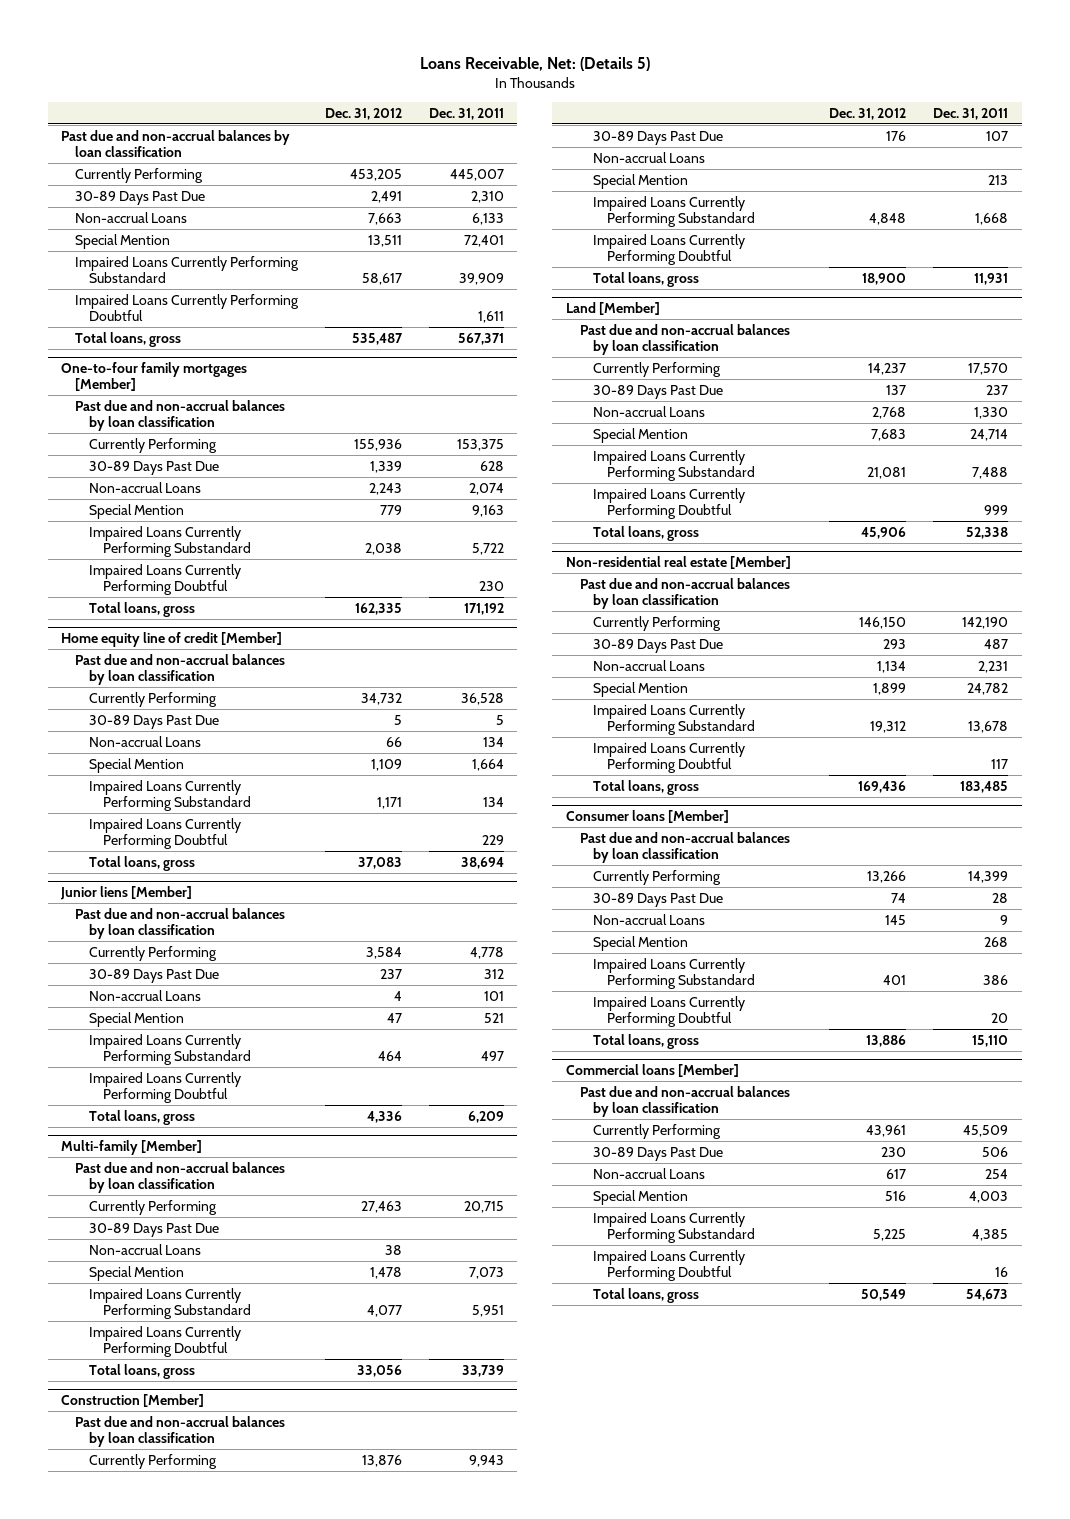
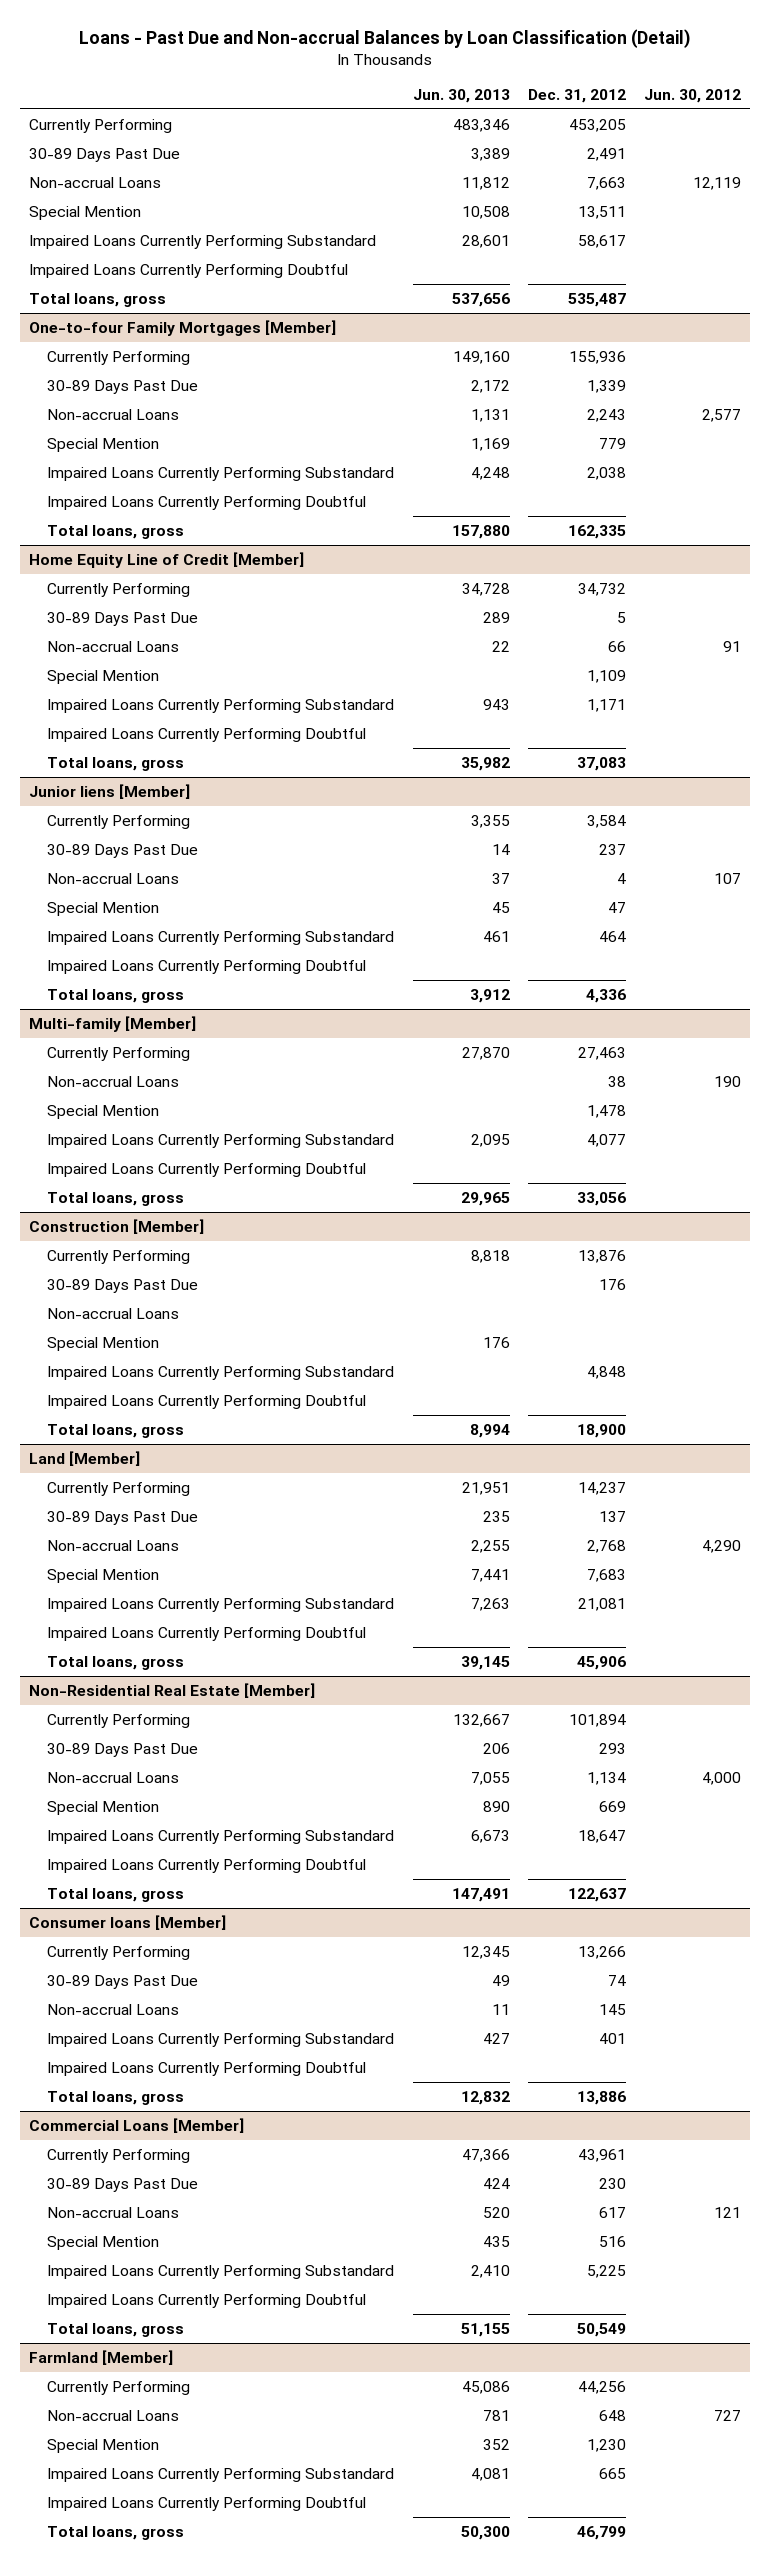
[419,57,650,72] Loans Receivable, Net: (Details 5) -> [79,28,692,48] Loans - Past Due and Non-accrual Balances by Loan Classification (Detail)
[428,107,504,120] Dec. 31, 2011 -> none
none -> [412,88,510,103] Jun. 30, 2013
none -> [644,88,742,103] Jun. 30, 2012
[61,129,291,157] Past due and non-accrual balances by loan classification -> none
[75,399,286,431] Past due and non-accrual balances by loan classification -> none
[61,361,248,391] One-to-four family mortgages [Member] -> [29,319,337,336] One-to-four Family Mortgages [Member]
[75,653,286,685] Past due and non-accrual balances by loan classification -> none
[61,631,283,647] Home equity line of credit [Member] -> [29,551,305,568] Home Equity Line of Credit [Member]
[75,907,286,939] Past due and non-accrual balances by loan classification -> none
[75,1161,286,1193] Past due and non-accrual balances by loan classification -> none
[88,1222,219,1237] 30-89 Days Past Due -> none
[75,1415,286,1447] Past due and non-accrual balances by loan classification -> none
[579,323,790,355] Past due and non-accrual balances by loan classification -> none
[579,577,790,609] Past due and non-accrual balances by loan classification -> none
[565,555,791,569] Non-residential real estate [Member] -> [29,1682,316,1698] Non-Residential Real Estate [Member]
[859,616,907,629] 146,150 -> [568,1713,626,1727] 101,894
[873,682,907,695] 1,899 -> [598,1800,626,1812] 669
[870,720,907,733] 19,312 -> [577,1829,626,1843] 18,647
[858,780,907,793] 169,436 -> [567,1887,626,1902] 122,637
[579,831,790,863] Past due and non-accrual balances by loan classification -> none
[593,935,689,951] Special Mention -> none
[579,1085,790,1117] Past due and non-accrual balances by loan classification -> none
[565,1063,739,1077] Commercial loans [Member] -> [29,2117,245,2133] Commercial Loans [Member]
none -> [29,2349,174,2365] Farmland [Member]
none -> [47,2380,191,2395] Currently Performing
none -> [47,2409,180,2421] Non-accrual Loans
none -> [47,2438,160,2453] Special Mention
none -> [47,2467,395,2482] Impaired Loans Currently Performing Substandard
none -> [47,2496,367,2511] Impaired Loans Currently Performing Doubtful
none -> [47,2525,185,2540] Total loans, gross

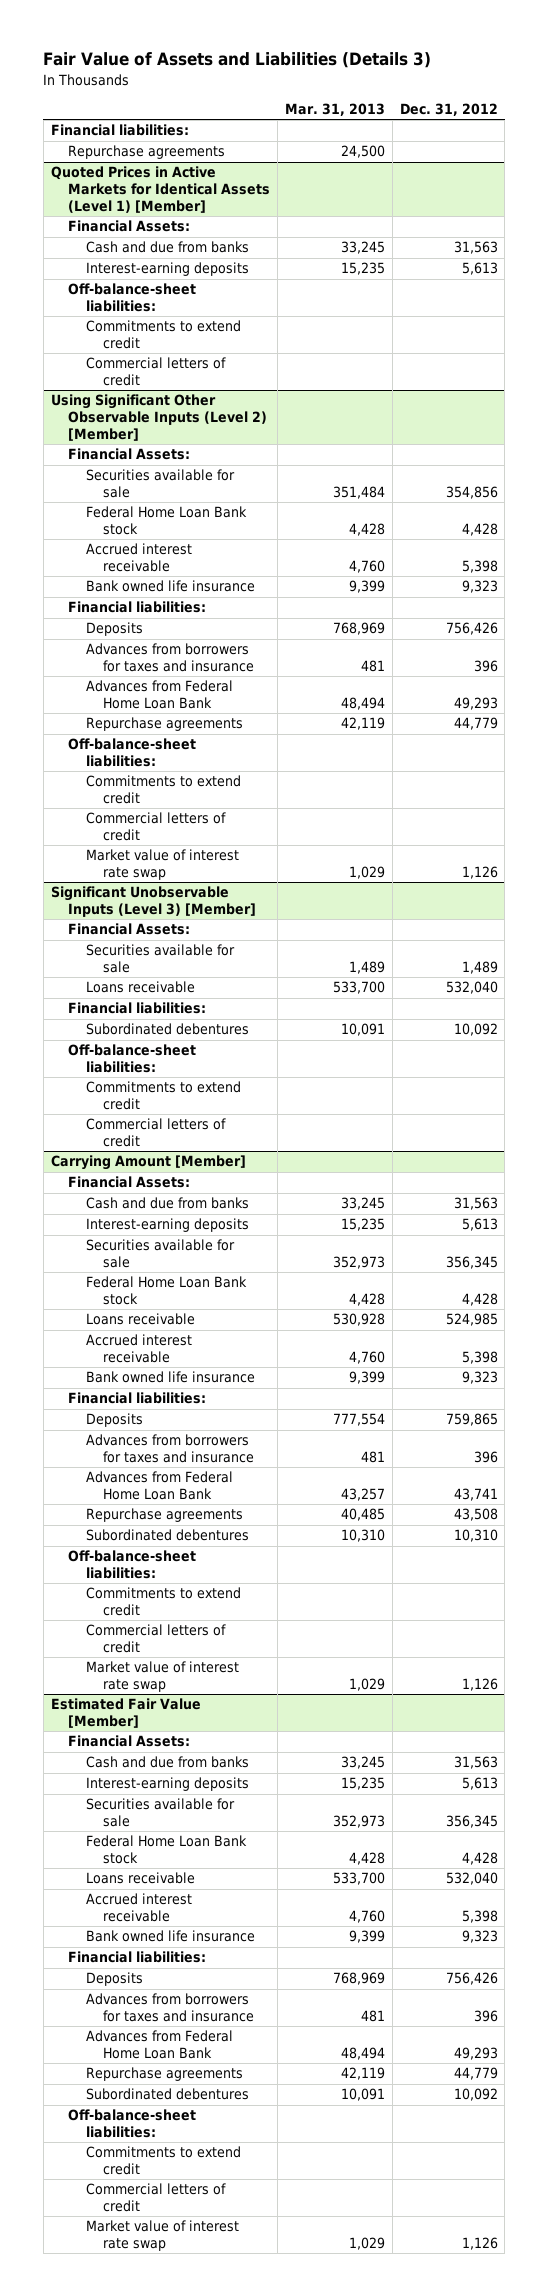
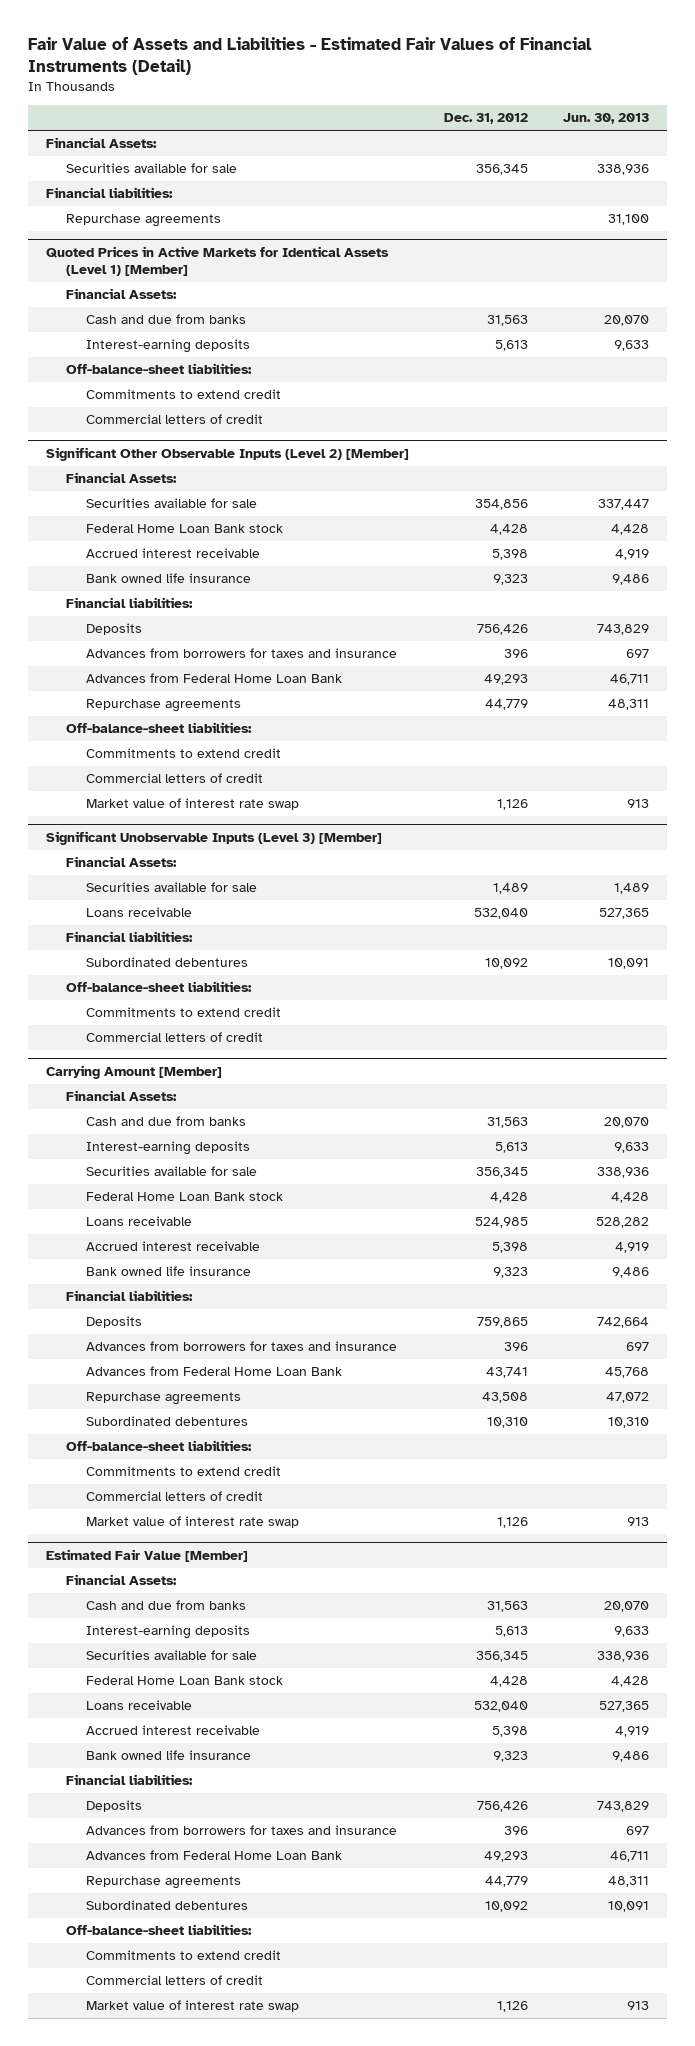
[43,52,432,69] Fair Value of Assets and Liabilities (Details 3) -> [27,36,592,75] Fair Value of Assets and Liabilities - Estimated Fair Values of Financial Instruments (Detail)
[284,103,385,117] Mar. 31, 2013 -> none
none -> [563,113,650,125] Jun. 30, 2013
none -> [45,137,157,149] Financial Assets:
none -> [65,163,237,174] Securities available for sale
[50,394,268,442] Using Significant Other Observable Inputs (Level 2) [Member] -> [45,447,409,462] Significant Other Observable Inputs (Level 2) [Member]

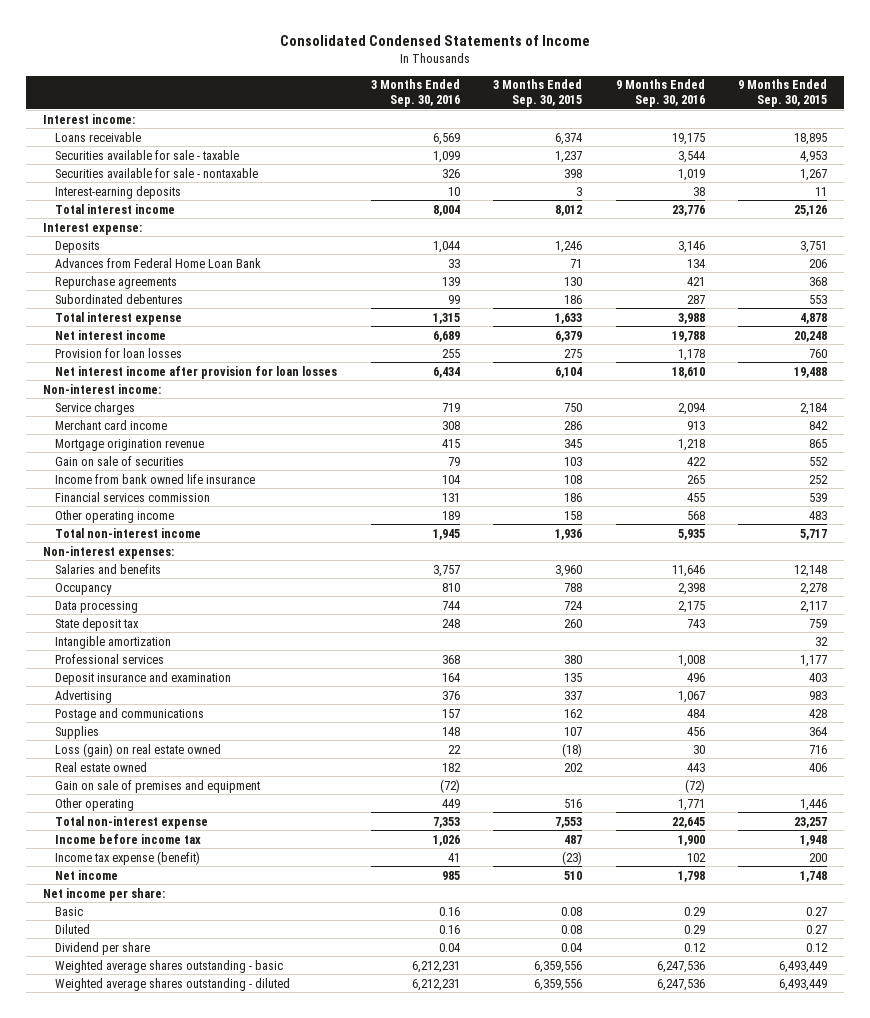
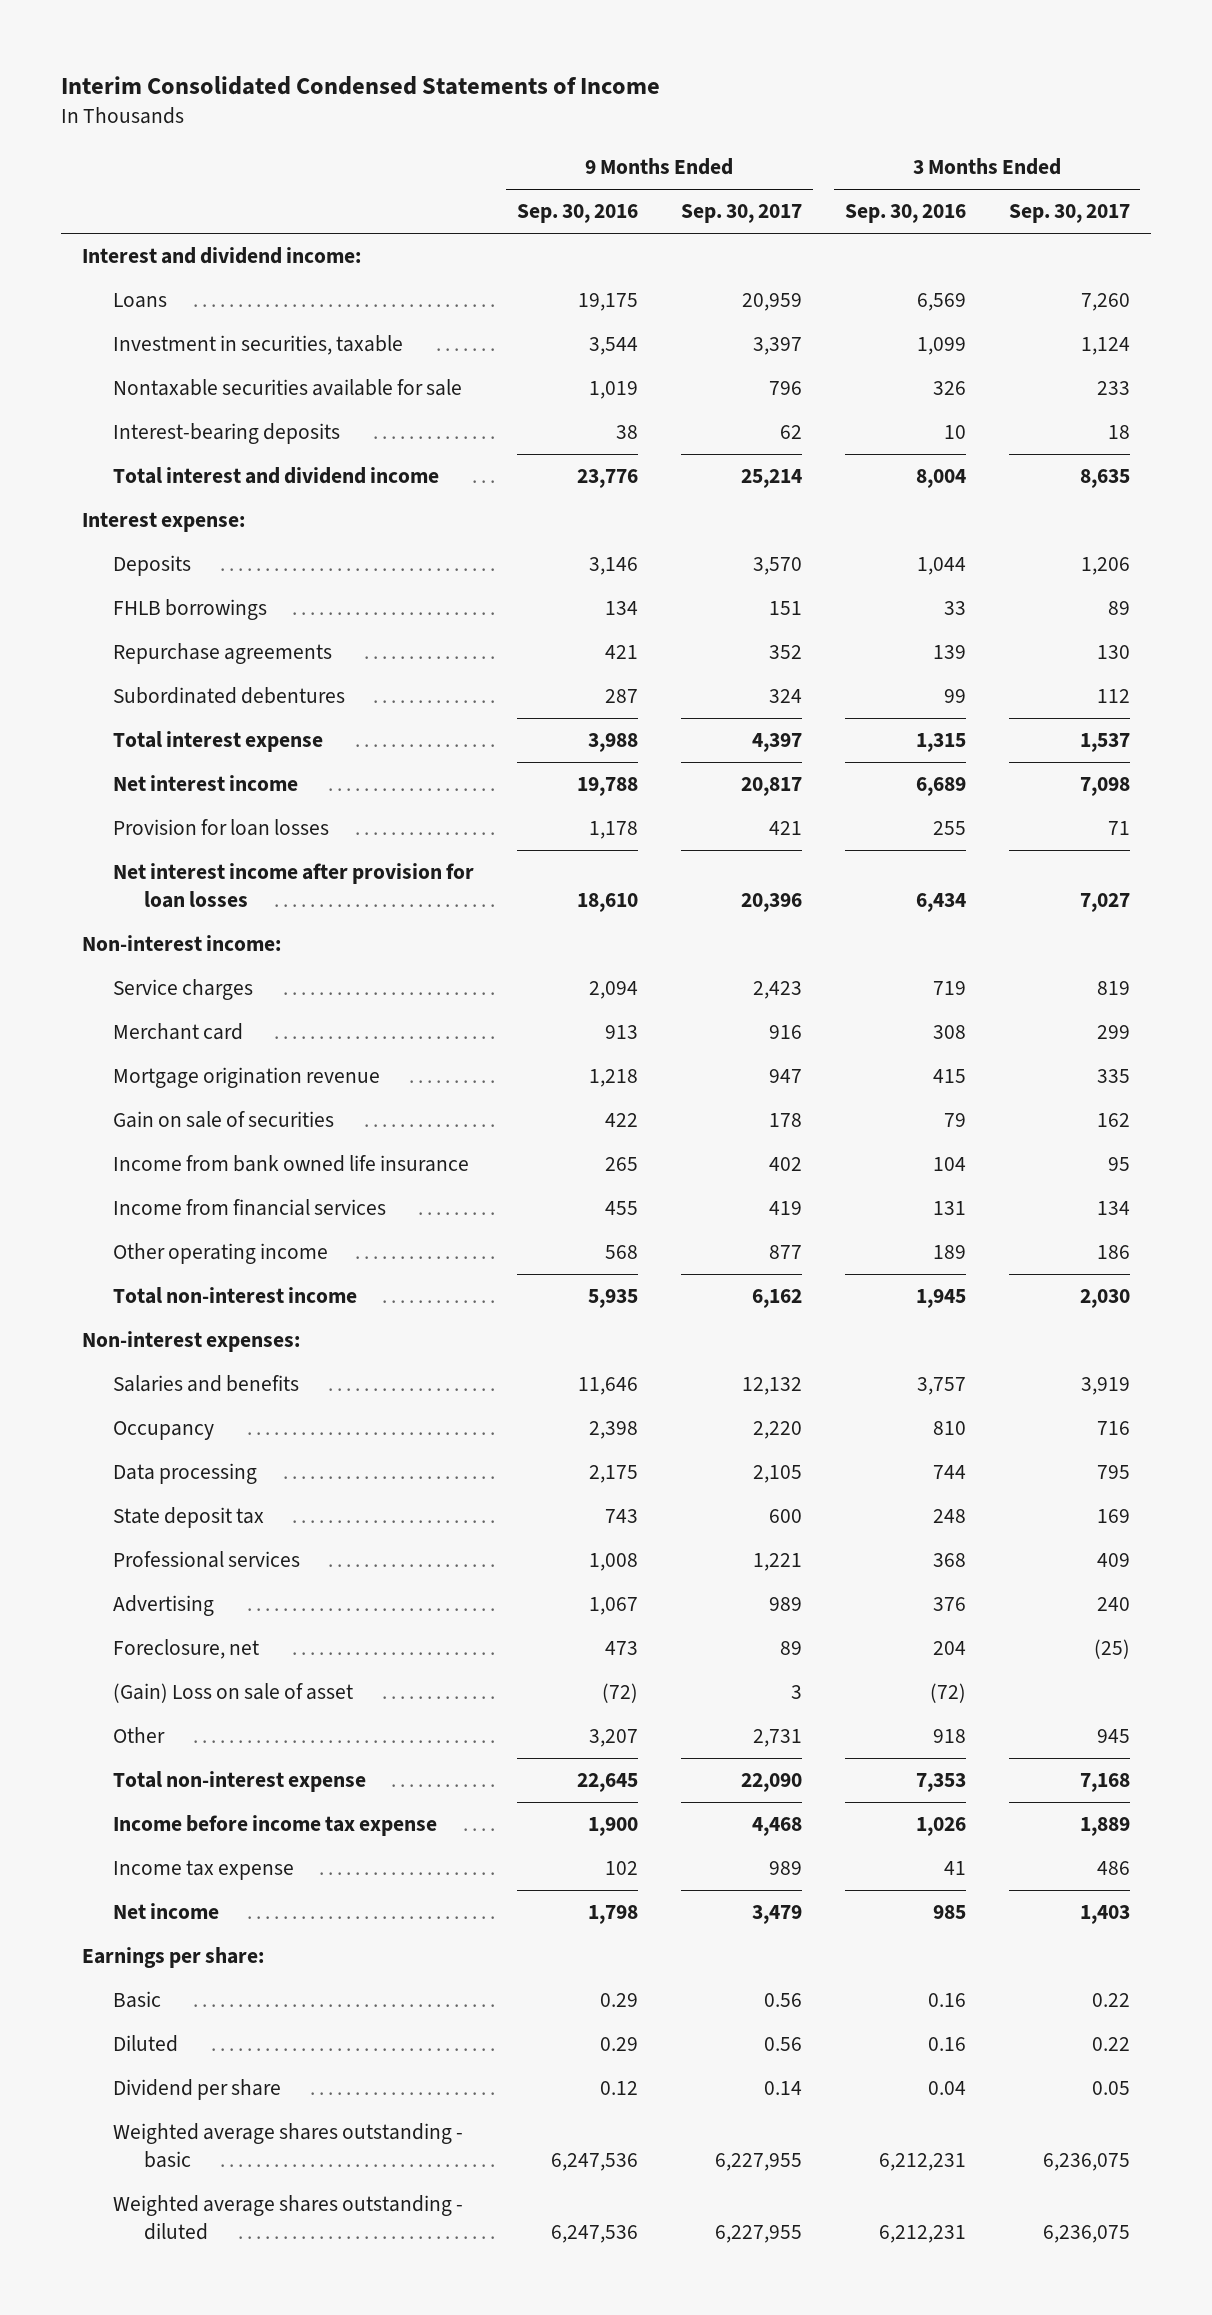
[280,35,591,47] Consolidated Condensed Statements of Income -> [61,76,661,96] Interim Consolidated Condensed Statements of Income
[493,79,583,108] 3 Months Ended Sep. 30, 2015 -> none
[738,79,828,108] 9 Months Ended Sep. 30, 2015 -> none
none -> [680,204,802,224] Sep. 30, 2017
none -> [1008,204,1130,224] Sep. 30, 2017
[43,113,136,124] Interest income: -> [82,247,362,265] Interest and dividend income:
[55,131,142,142] Loans receivable -> [113,293,168,309] Loans
[55,149,240,160] Securities available for sale - taxable -> [113,335,404,356] Investment in securities, taxable
[55,167,259,178] Securities available for sale - nontaxable -> [113,379,463,397] Nontaxable securities available for sale
[55,185,182,199] Interest-earning deposits -> [113,423,341,445] Interest-bearing deposits
[55,203,176,214] Total interest income -> [113,467,440,485] Total interest and dividend income
[55,257,262,268] Advances from Federal Home Loan Bank -> [113,599,268,621] FHLB borrowings
[55,419,168,430] Merchant card income -> [113,1023,244,1041] Merchant card
[55,491,211,502] Financial services commission -> [113,1199,387,1217] Income from financial services
[55,635,172,649] Intangible amortization -> none
[55,671,232,685] Deposit insurance and examination -> none
[55,707,205,721] Postage and communications -> none
[55,725,100,739] Supplies -> none
[55,742,222,757] Loss (gain) on real estate owned -> none
[55,761,148,772] Real estate owned -> none
none -> [113,1639,260,1660] Foreclosure, net
[55,779,261,793] Gain on sale of premises and equipment -> [113,1683,354,1704] (Gain) Loss on sale of asset
[55,797,135,811] Other operating -> [113,1727,166,1744] Other
[441,798,460,808] 449 -> [932,1729,966,1744] 918
[677,798,705,811] 1,771 -> [588,1729,638,1748] 3,207
[55,833,202,844] Income before income tax -> [113,1815,438,1837] Income before income tax expense
[55,850,201,865] Income tax expense (benefit) -> [113,1860,295,1881] Income tax expense
[43,887,166,901] Net income per share: -> [82,1947,265,1969] Earnings per share:

